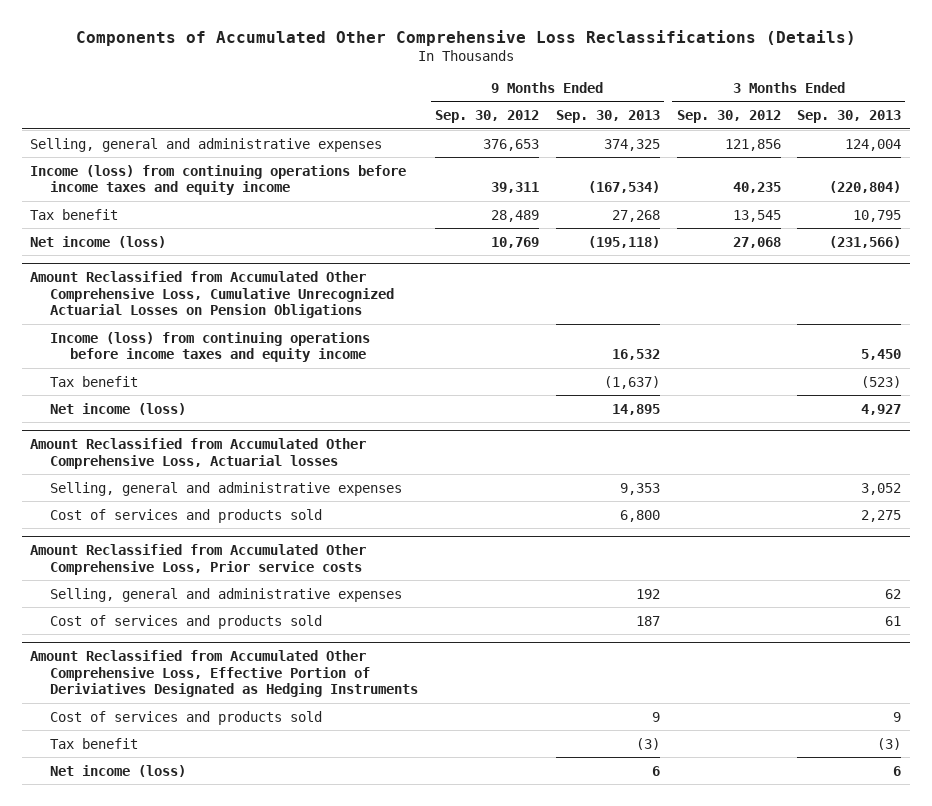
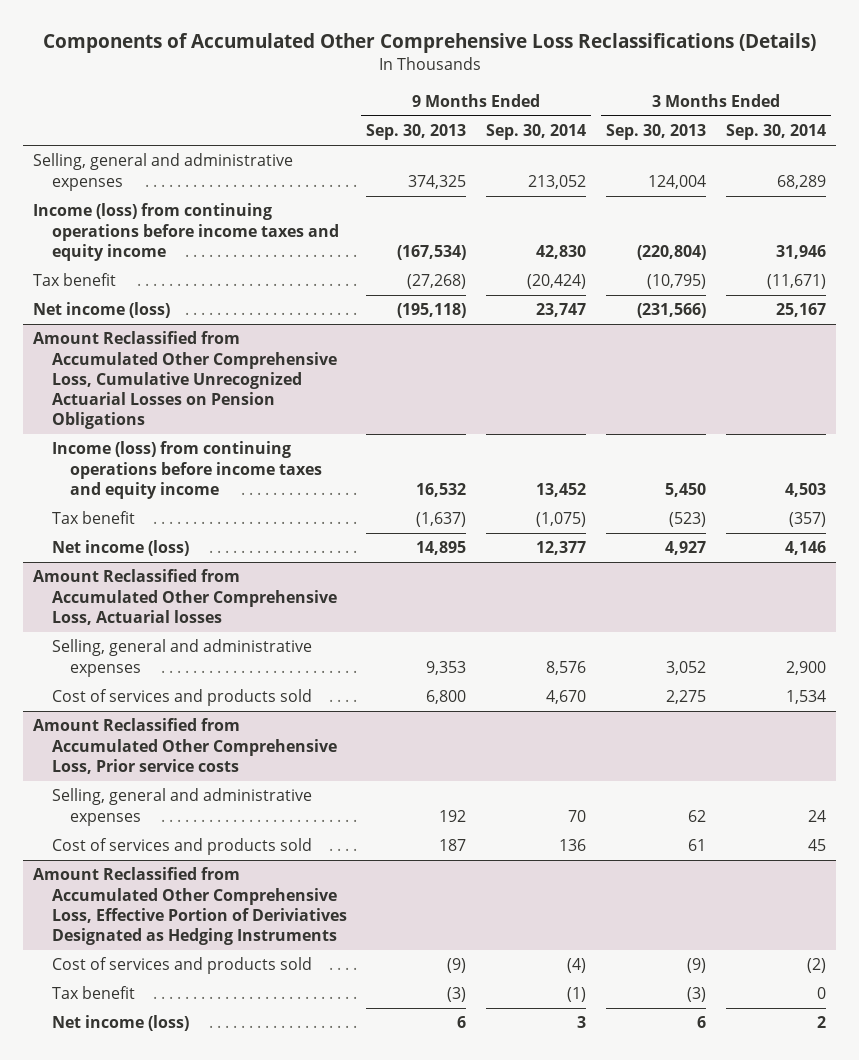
[435,110,540,124] Sep. 30, 2012 -> none
[676,110,781,124] Sep. 30, 2012 -> none
none -> [486,124,587,141] Sep. 30, 2014
none -> [726,124,827,141] Sep. 30, 2014
[611,209,660,222] 27,268 -> [407,274,467,290] (27,268)
[853,209,902,222] 10,795 -> [647,274,707,290] (10,795)
[651,711,660,722] 9 -> [447,958,467,974] (9)
[893,711,902,722] 9 -> [687,958,707,974] (9)

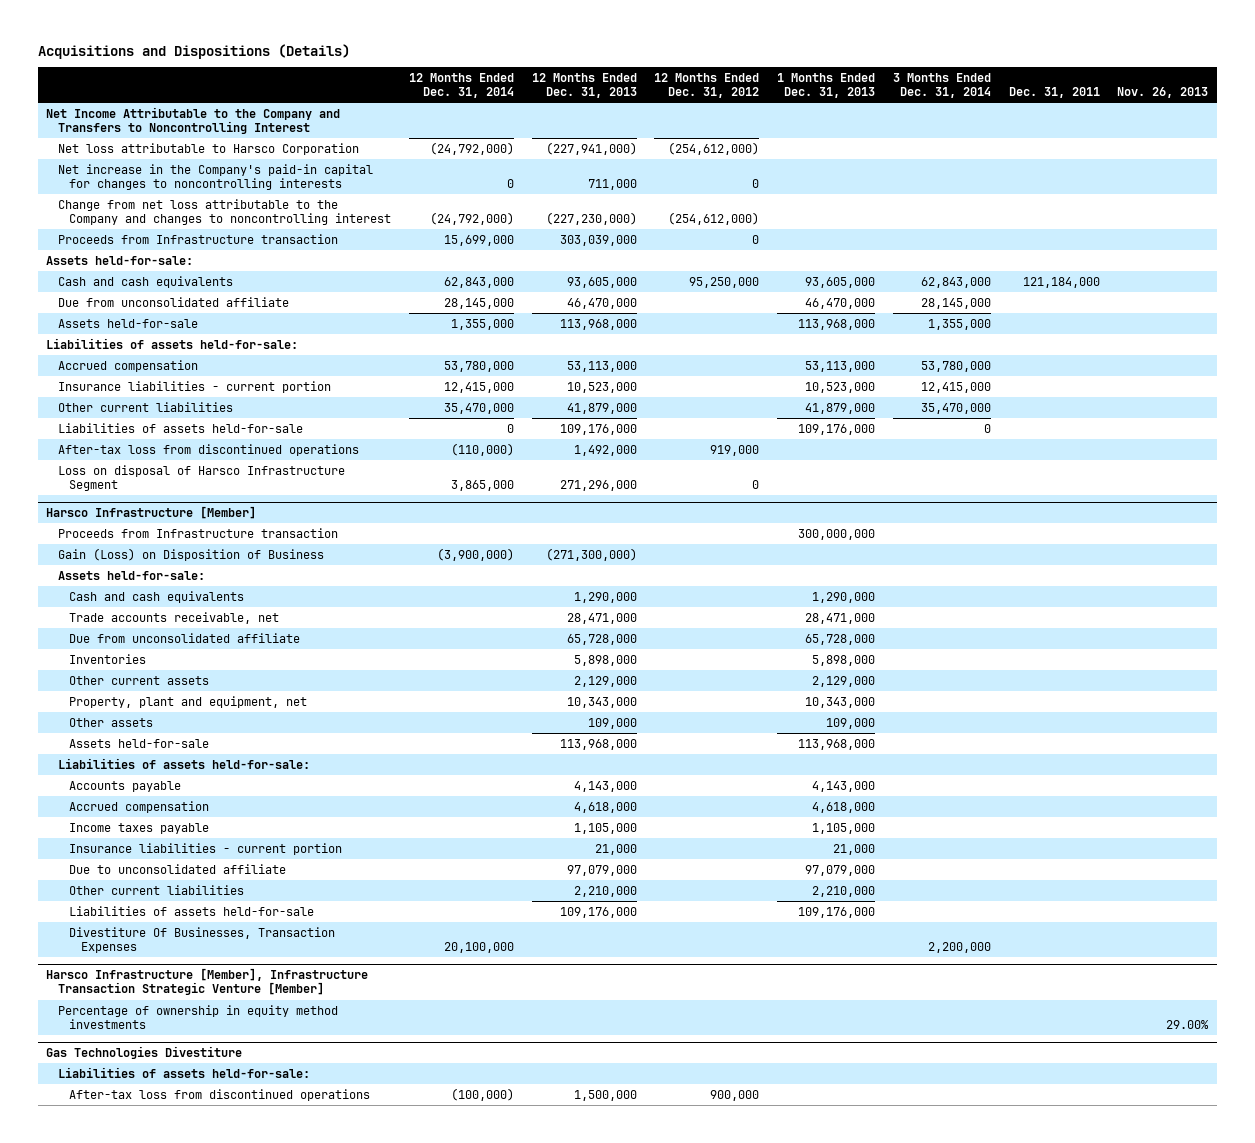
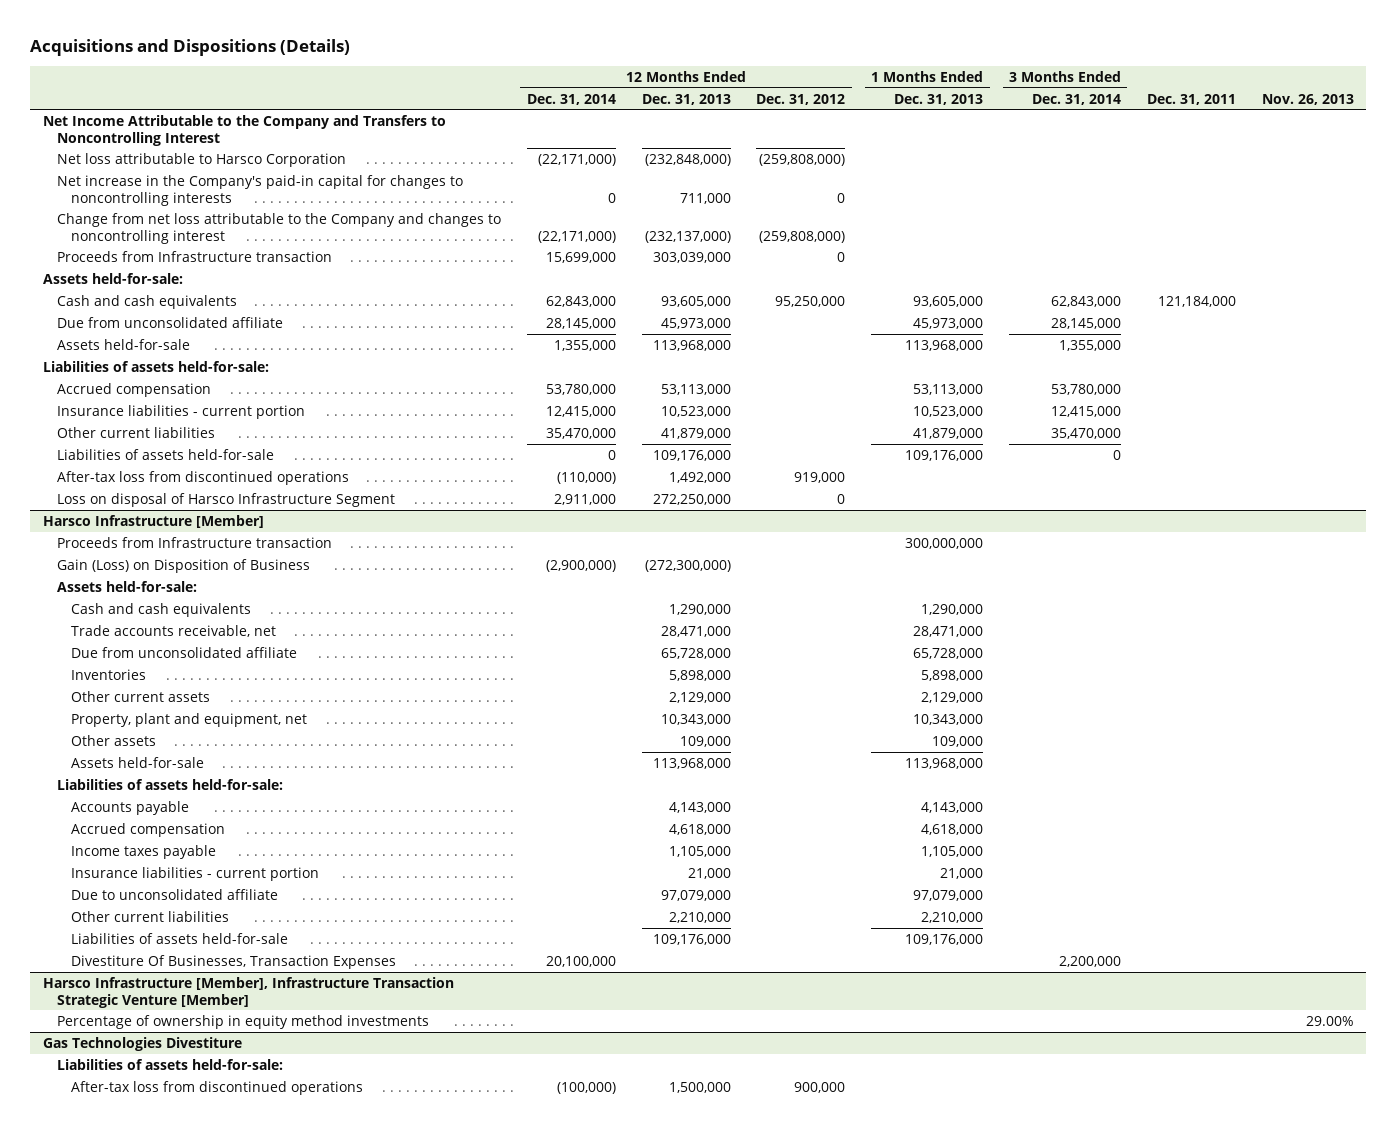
[429,141,514,155] (24,792,000) -> [537,153,616,166] (22,171,000)
[545,141,637,155] (227,941,000) -> [644,153,731,166] (232,848,000)
[668,141,760,155] (254,612,000) -> [759,153,846,166] (259,808,000)
[429,212,514,226] (24,792,000) -> [537,230,616,243] (22,171,000)
[545,212,637,226] (227,230,000) -> [644,230,731,243] (232,137,000)
[668,212,760,226] (254,612,000) -> [759,230,846,243] (259,808,000)
[566,297,637,309] 46,470,000 -> [660,317,731,329] 45,973,000
[805,297,876,309] 46,470,000 -> [913,317,984,329] 45,973,000
[450,480,514,492] 3,865,000 -> [553,493,616,505] 2,911,000
[559,480,637,492] 271,296,000 -> [652,493,731,505] 272,250,000
[436,547,514,561] (3,900,000) -> [545,559,616,572] (2,900,000)
[545,547,637,561] (271,300,000) -> [644,559,731,572] (272,300,000)

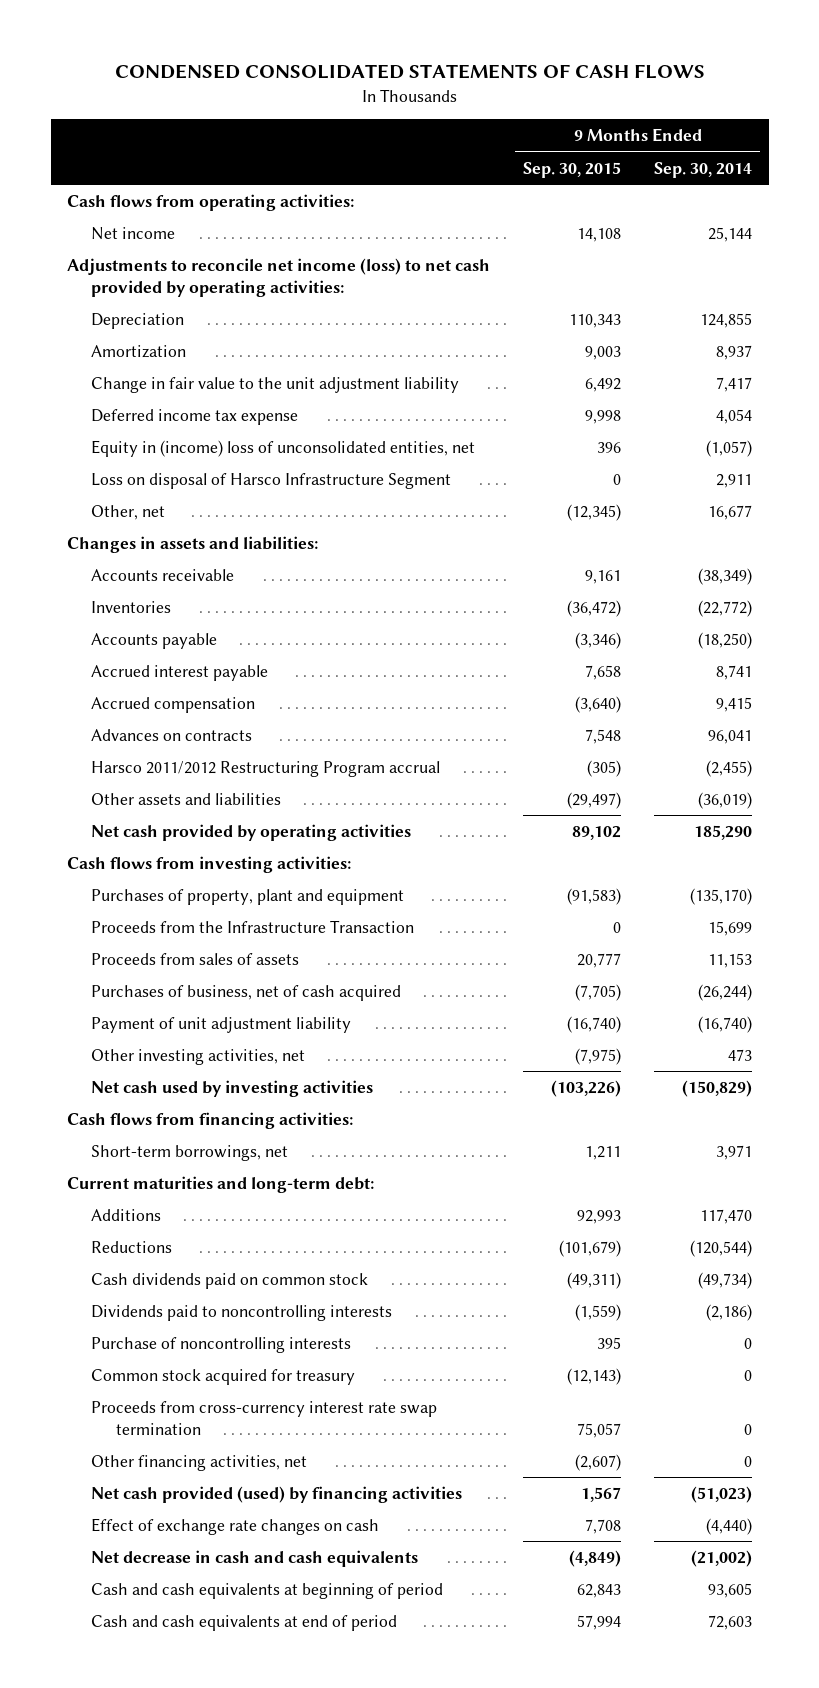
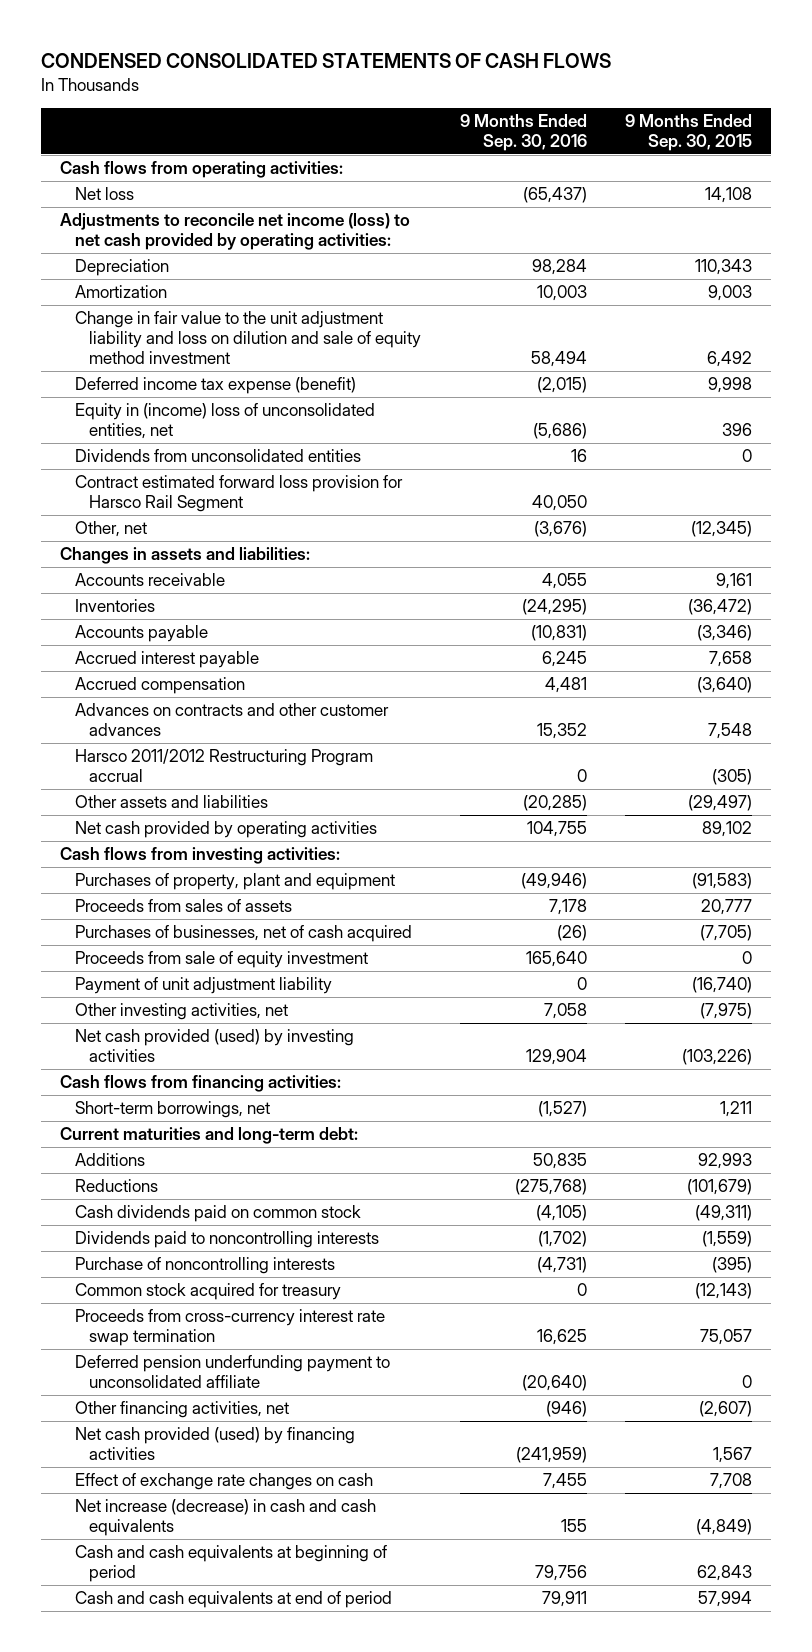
[654,161,753,178] Sep. 30, 2014 -> none
none -> [459,113,587,151] 9 Months Ended Sep. 30, 2016
[91,226,176,240] Net income -> [74,187,134,201] Net loss
[91,376,460,393] Change in fair value to the unit adjustment liability -> [74,311,422,365] Change in fair value to the unit adjustment liability and loss on dilution and sale of equity method investment
[91,408,299,425] Deferred income tax expense -> [74,377,356,395] Deferred income tax expense (benefit)
[91,472,452,489] Loss on disposal of Harsco Infrastructure Segment -> none
none -> [74,449,361,463] Dividends from unconsolidated entities
none -> [74,475,403,513] Contract estimated forward loss provision for Harsco Rail Segment
[91,728,253,741] Advances on contracts -> [74,703,389,737] Advances on contracts and other customer advances
[91,919,415,933] Proceeds from the Infrastructure Transaction -> none
[91,984,402,1001] Purchases of business, net of cash acquired -> [74,925,412,943] Purchases of businesses, net of cash acquired
none -> [74,951,368,969] Proceeds from sale of equity investment
[91,1079,374,1097] Net cash used by investing activities -> [74,1029,354,1063] Net cash provided (used) by investing activities
[597,1336,622,1349] 395 -> [711,1257,752,1274] (395)
none -> [74,1355,390,1389] Deferred pension underfunding payment to unconsolidated affiliate
[91,1549,419,1567] Net decrease in cash and cash equivalents -> [74,1499,376,1537] Net increase (decrease) in cash and cash equivalents

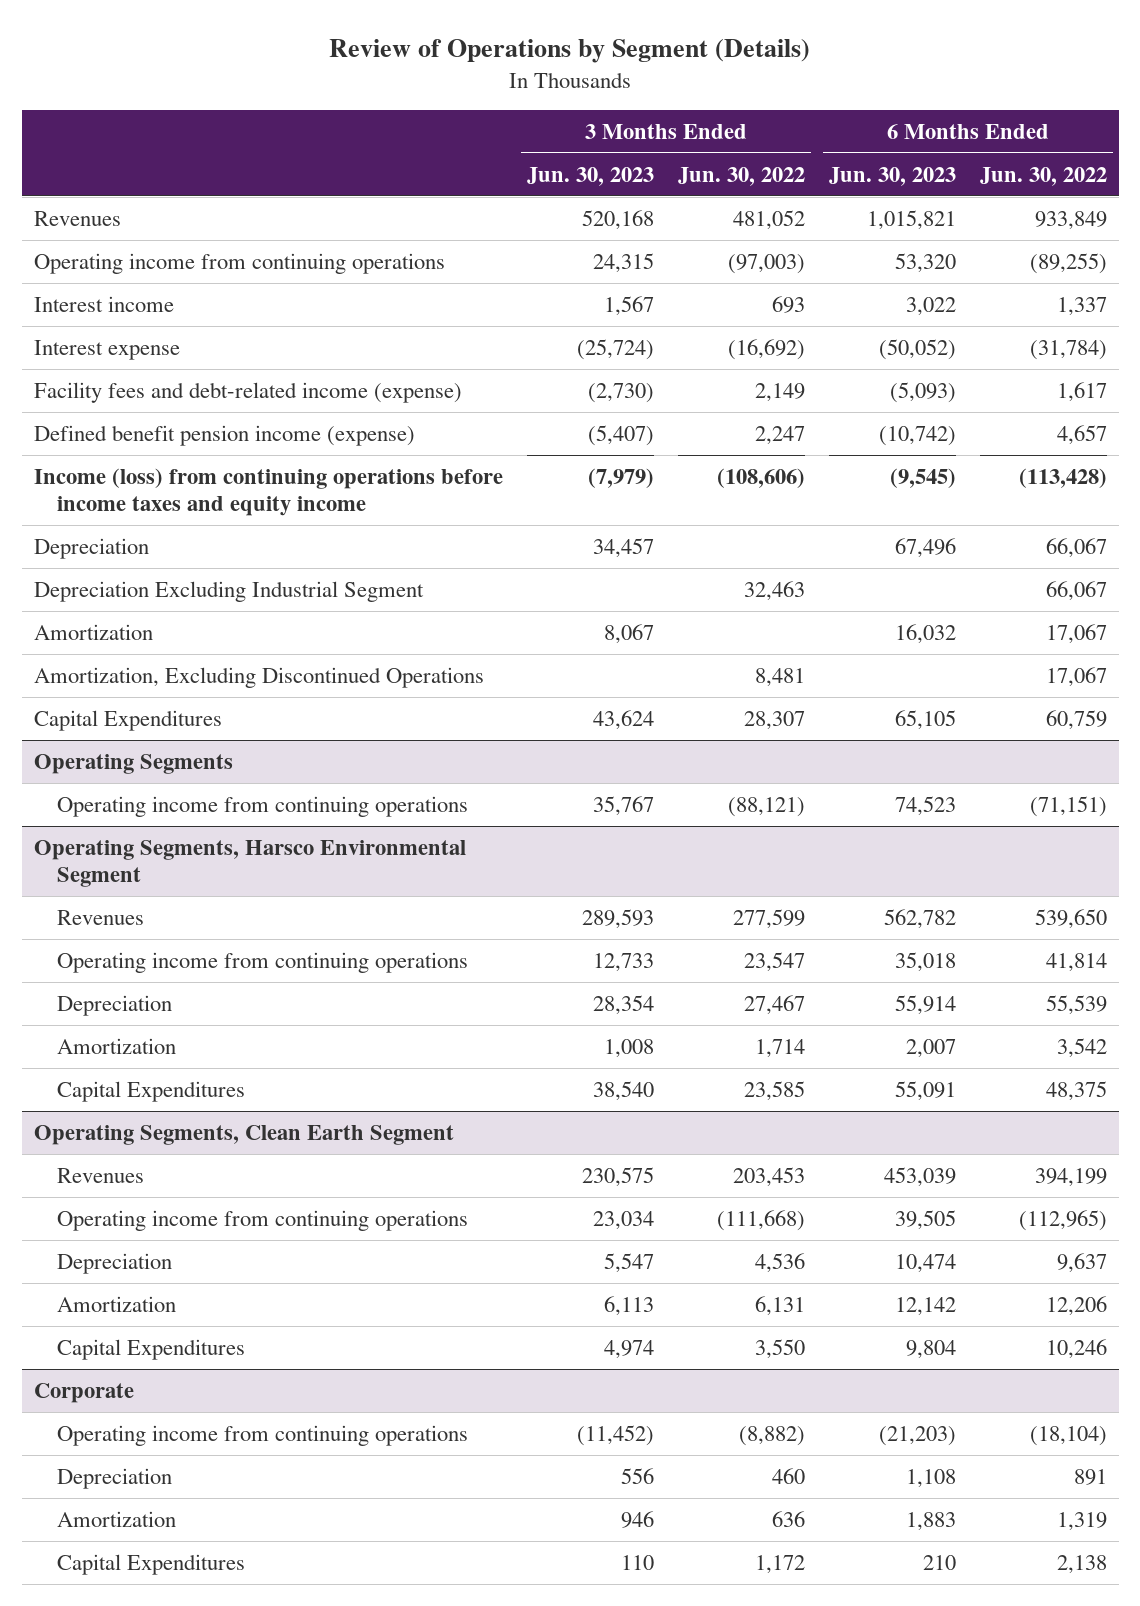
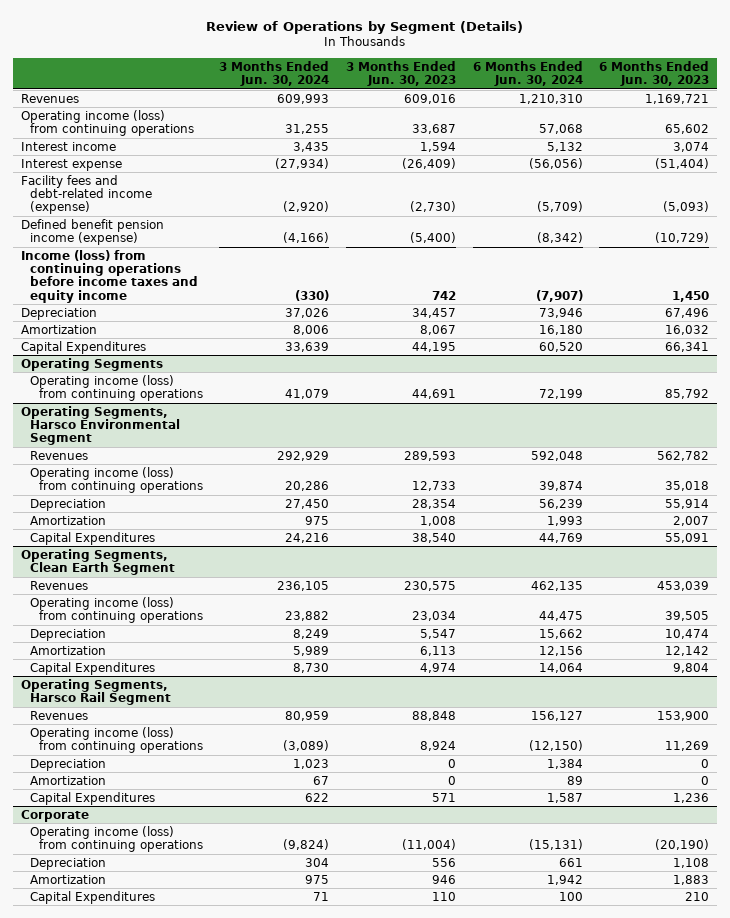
[677,166,805,186] Jun. 30, 2022 -> none
[979,166,1107,186] Jun. 30, 2022 -> none
none -> [219,60,330,87] 3 Months Ended Jun. 30, 2024
none -> [472,60,583,87] 6 Months Ended Jun. 30, 2024
[581,209,654,230] 520,168 -> [403,93,456,104] 609,016
[866,209,956,230] 1,015,821 -> [645,93,710,104] 1,169,721
[33,252,445,274] Operating income from continuing operations -> [21,109,195,137] Operating income (loss) from continuing operations
[592,252,654,273] 24,315 -> [411,124,456,135] 33,687
[894,252,956,273] 53,320 -> [665,124,710,135] 65,602
[603,295,654,316] 1,567 -> [419,141,456,152] 1,594
[905,296,956,316] 3,022 -> [673,141,710,152] 3,074
[576,338,654,360] (25,724) -> [401,157,456,169] (26,409)
[878,338,956,360] (50,052) -> [655,157,710,169] (51,404)
[587,424,654,446] (5,407) -> [409,232,456,244] (5,400)
[878,425,956,446] (10,742) -> [655,232,710,244] (10,729)
[587,467,654,488] (7,979) -> [431,290,456,300] 742
[889,467,956,488] (9,545) -> [672,290,710,302] 1,450
[33,580,424,602] Depreciation Excluding Industrial Segment -> none
[33,666,484,688] Amortization, Excluding Discontinued Operations -> none
[592,709,654,730] 43,624 -> [411,341,456,352] 44,195
[894,709,956,730] 65,105 -> [665,341,710,352] 66,341
[56,795,468,817] Operating income from continuing operations -> [30,374,203,402] Operating income (loss) from continuing operations
[592,795,654,816] 35,767 -> [411,389,456,400] 44,691
[894,795,956,816] 74,523 -> [665,389,710,400] 85,792
[56,951,468,973] Operating income from continuing operations -> [30,466,203,494] Operating income (loss) from continuing operations
[56,1209,468,1231] Operating income from continuing operations -> [30,596,203,624] Operating income (loss) from continuing operations
none -> [21,678,172,706] Operating Segments, Harsco Rail Segment
none -> [30,710,89,720] Revenues
none -> [30,726,203,754] Operating income (loss) from continuing operations
none -> [30,758,107,771] Depreciation
none -> [30,775,107,785] Amortization
none -> [30,791,156,805] Capital Expenditures
[56,1424,468,1446] Operating income from continuing operations -> [30,825,203,853] Operating income (loss) from continuing operations
[576,1424,654,1446] (11,452) -> [401,839,456,851] (11,004)
[878,1425,956,1446] (21,203) -> [655,839,710,851] (20,190)

